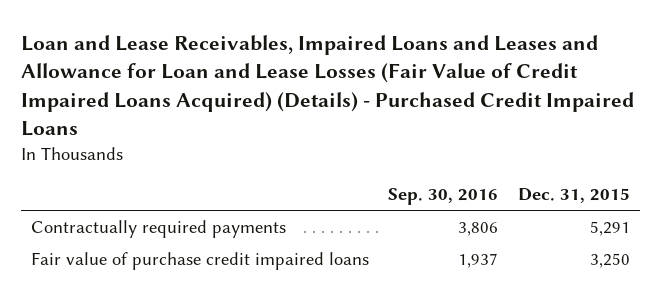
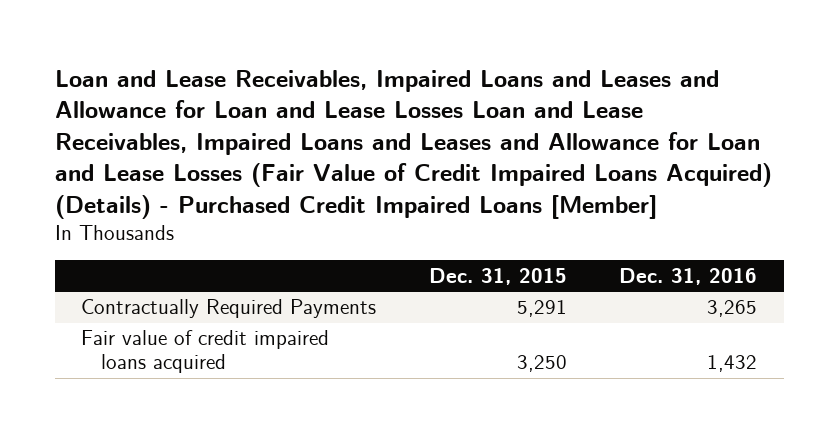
[21,34,635,136] Loan and Lease Receivables, Impaired Loans and Leases and Allowance for Loan and Lease Losses (Fair Value of Credit Impaired Loans Acquired) (Details) - Purchased Credit Impaired Loans -> [55,69,773,219] Loan and Lease Receivables, Impaired Loans and Leases and Allowance for Loan and Lease Losses Loan and Lease Receivables, Impaired Loans and Leases and Allowance for Loan and Lease Losses (Fair Value of Credit Impaired Loans Acquired) (Details) - Purchased Credit Impaired Loans [Member]
[388,188,499,206] Sep. 30, 2016 -> none
none -> [619,267,758,285] Dec. 31, 2016
[31,220,287,239] Contractually required payments -> [81,299,377,319] Contractually Required Payments
[31,252,370,271] Fair value of purchase credit impaired loans -> [81,330,330,374] Fair value of credit impaired loans acquired

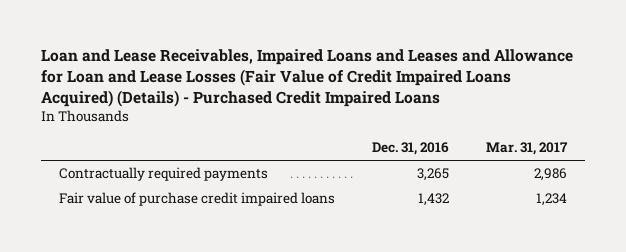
[55,69,773,219] Loan and Lease Receivables, Impaired Loans and Leases and Allowance for Loan and Lease Losses Loan and Lease Receivables, Impaired Loans and Leases and Allowance for Loan and Lease Losses (Fair Value of Credit Impaired Loans Acquired) (Details) - Purchased Credit Impaired Loans [Member] -> [40,49,573,108] Loan and Lease Receivables, Impaired Loans and Leases and Allowance for Loan and Lease Losses (Fair Value of Credit Impaired Loans Acquired) (Details) - Purchased Credit Impaired Loans
[428,267,567,285] Dec. 31, 2015 -> none
none -> [485,142,568,156] Mar. 31, 2017
[81,299,377,319] Contractually Required Payments -> [58,167,268,182] Contractually required payments
[81,330,330,374] Fair value of credit impaired loans acquired -> [58,192,335,207] Fair value of purchase credit impaired loans

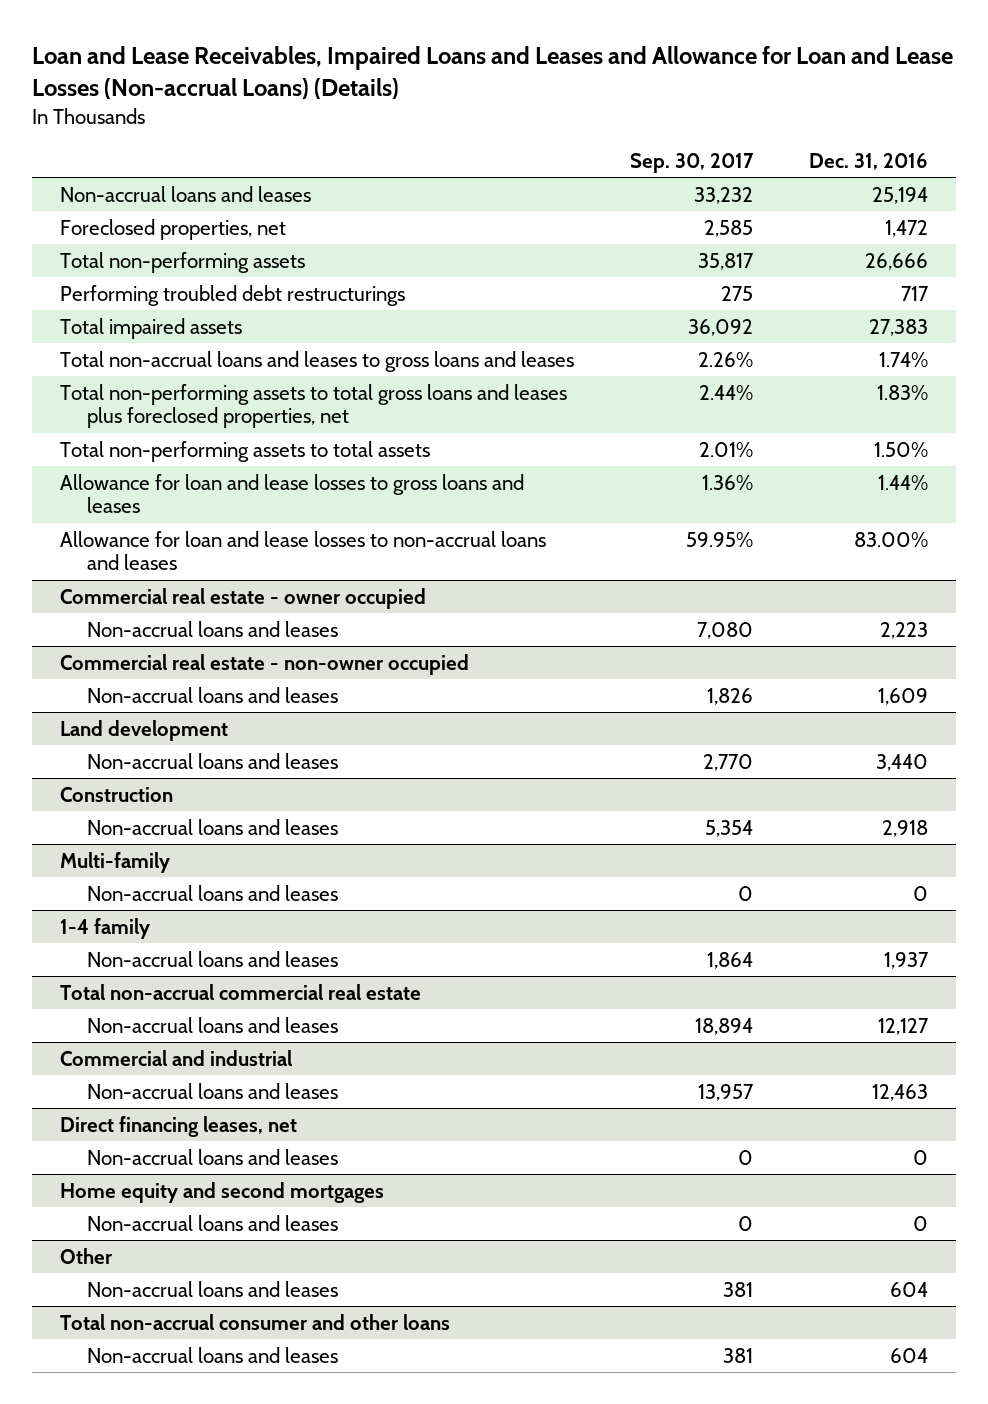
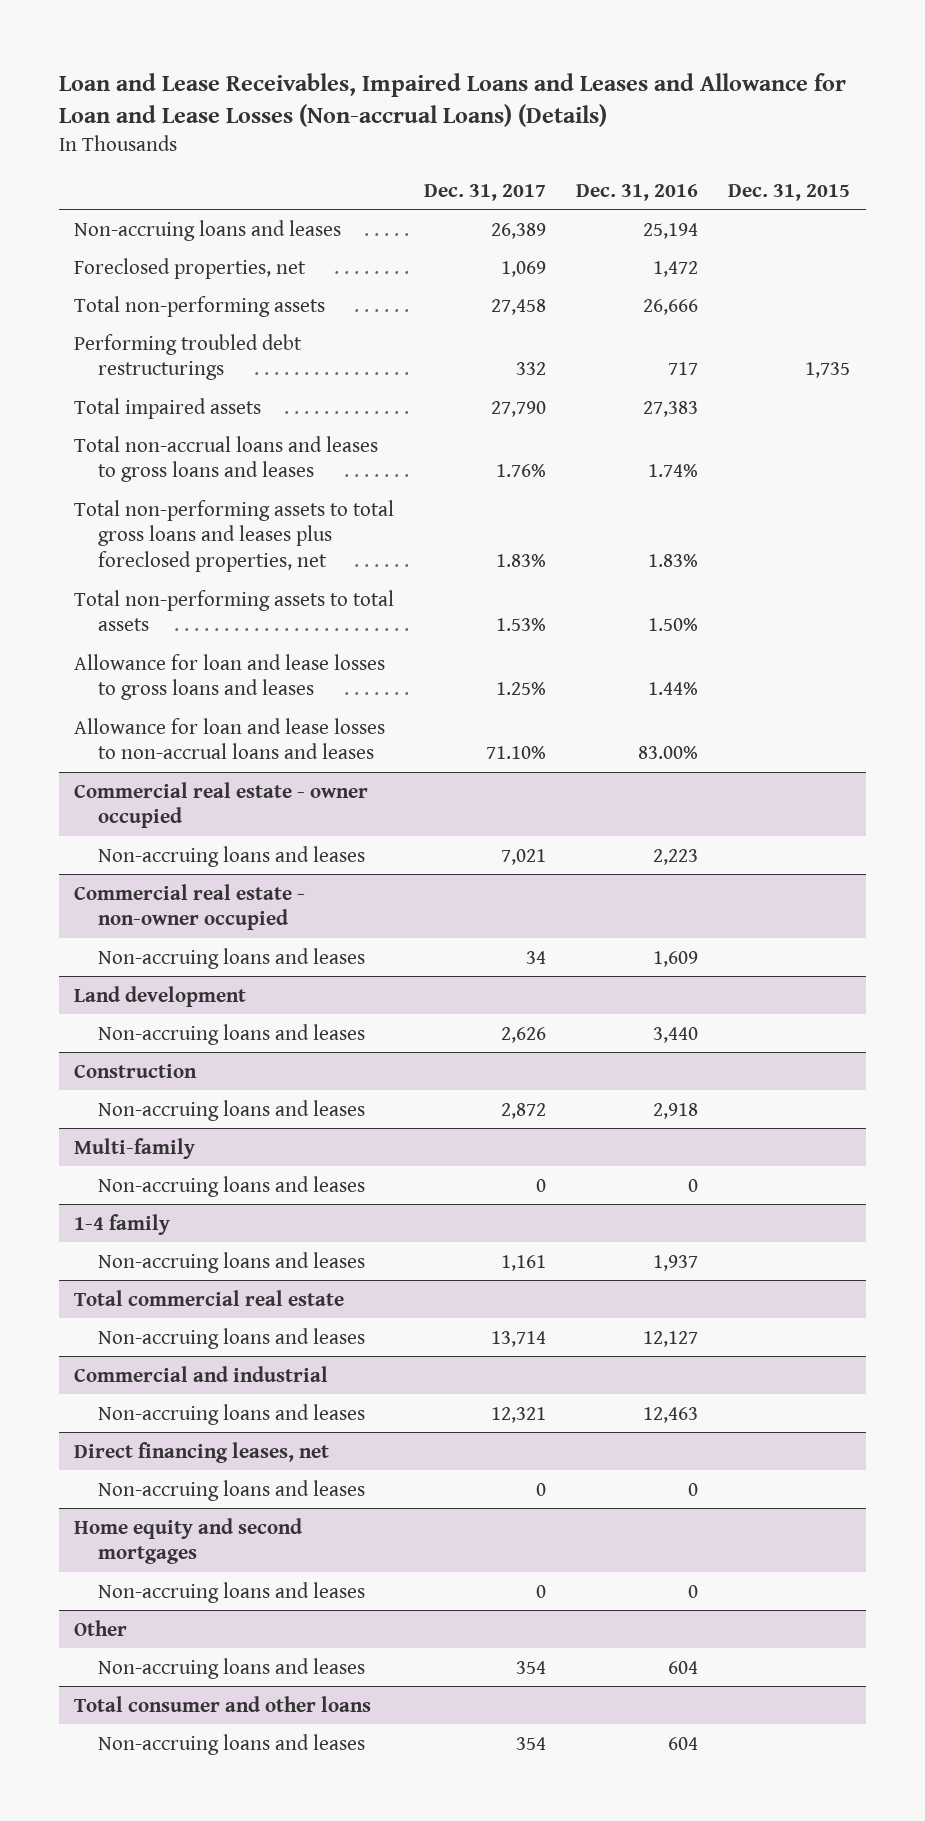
[630,153,755,174] Sep. 30, 2017 -> none
none -> [424,183,547,201] Dec. 31, 2017
none -> [728,183,851,201] Dec. 31, 2015
[59,185,311,202] Non-accrual loans and leases -> [74,219,342,241] Non-accruing loans and leases
[86,620,338,637] Non-accrual loans and leases -> [98,845,366,867] Non-accruing loans and leases
[86,686,338,703] Non-accrual loans and leases -> [98,947,366,969] Non-accruing loans and leases
[86,752,338,769] Non-accrual loans and leases -> [98,1023,366,1045] Non-accruing loans and leases
[86,818,338,835] Non-accrual loans and leases -> [98,1099,366,1121] Non-accruing loans and leases
[86,884,338,901] Non-accrual loans and leases -> [98,1175,366,1197] Non-accruing loans and leases
[86,950,338,967] Non-accrual loans and leases -> [98,1251,366,1273] Non-accruing loans and leases
[59,983,421,1000] Total non-accrual commercial real estate -> [74,1289,345,1306] Total commercial real estate
[86,1016,338,1033] Non-accrual loans and leases -> [98,1327,366,1349] Non-accruing loans and leases
[86,1082,338,1099] Non-accrual loans and leases -> [98,1403,366,1425] Non-accruing loans and leases
[86,1148,338,1165] Non-accrual loans and leases -> [98,1479,366,1501] Non-accruing loans and leases
[86,1214,338,1231] Non-accrual loans and leases -> [98,1581,366,1603] Non-accruing loans and leases
[86,1280,338,1297] Non-accrual loans and leases -> [98,1657,366,1679] Non-accruing loans and leases
[59,1313,450,1330] Total non-accrual consumer and other loans -> [74,1695,372,1712] Total consumer and other loans
[86,1346,338,1363] Non-accrual loans and leases -> [98,1733,366,1755] Non-accruing loans and leases

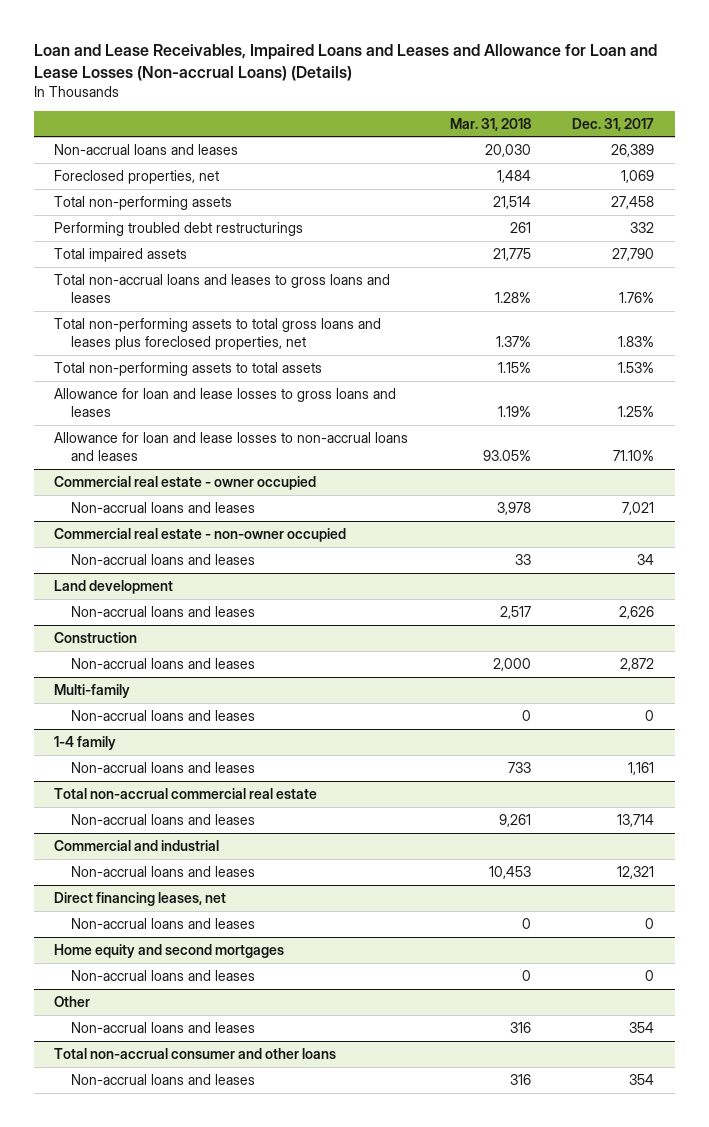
[576,183,699,201] Dec. 31, 2016 -> none
[728,183,851,201] Dec. 31, 2015 -> none
none -> [449,117,531,131] Mar. 31, 2018
[74,219,342,241] Non-accruing loans and leases -> [54,143,239,155] Non-accrual loans and leases
[98,845,366,867] Non-accruing loans and leases -> [70,501,255,513] Non-accrual loans and leases
[98,947,366,969] Non-accruing loans and leases -> [70,553,255,565] Non-accrual loans and leases
[98,1023,366,1045] Non-accruing loans and leases -> [70,605,255,617] Non-accrual loans and leases
[98,1099,366,1121] Non-accruing loans and leases -> [70,657,255,669] Non-accrual loans and leases
[98,1175,366,1197] Non-accruing loans and leases -> [70,709,255,721] Non-accrual loans and leases
[98,1251,366,1273] Non-accruing loans and leases -> [70,761,255,773] Non-accrual loans and leases
[74,1289,345,1306] Total commercial real estate -> [54,787,318,799] Total non-accrual commercial real estate
[98,1327,366,1349] Non-accruing loans and leases -> [70,813,255,825] Non-accrual loans and leases
[98,1403,366,1425] Non-accruing loans and leases -> [70,865,255,877] Non-accrual loans and leases
[98,1479,366,1501] Non-accruing loans and leases -> [70,917,255,929] Non-accrual loans and leases
[98,1581,366,1603] Non-accruing loans and leases -> [70,969,255,981] Non-accrual loans and leases
[98,1657,366,1679] Non-accruing loans and leases -> [70,1021,255,1033] Non-accrual loans and leases
[74,1695,372,1712] Total consumer and other loans -> [54,1047,337,1059] Total non-accrual consumer and other loans
[98,1733,366,1755] Non-accruing loans and leases -> [70,1073,255,1085] Non-accrual loans and leases

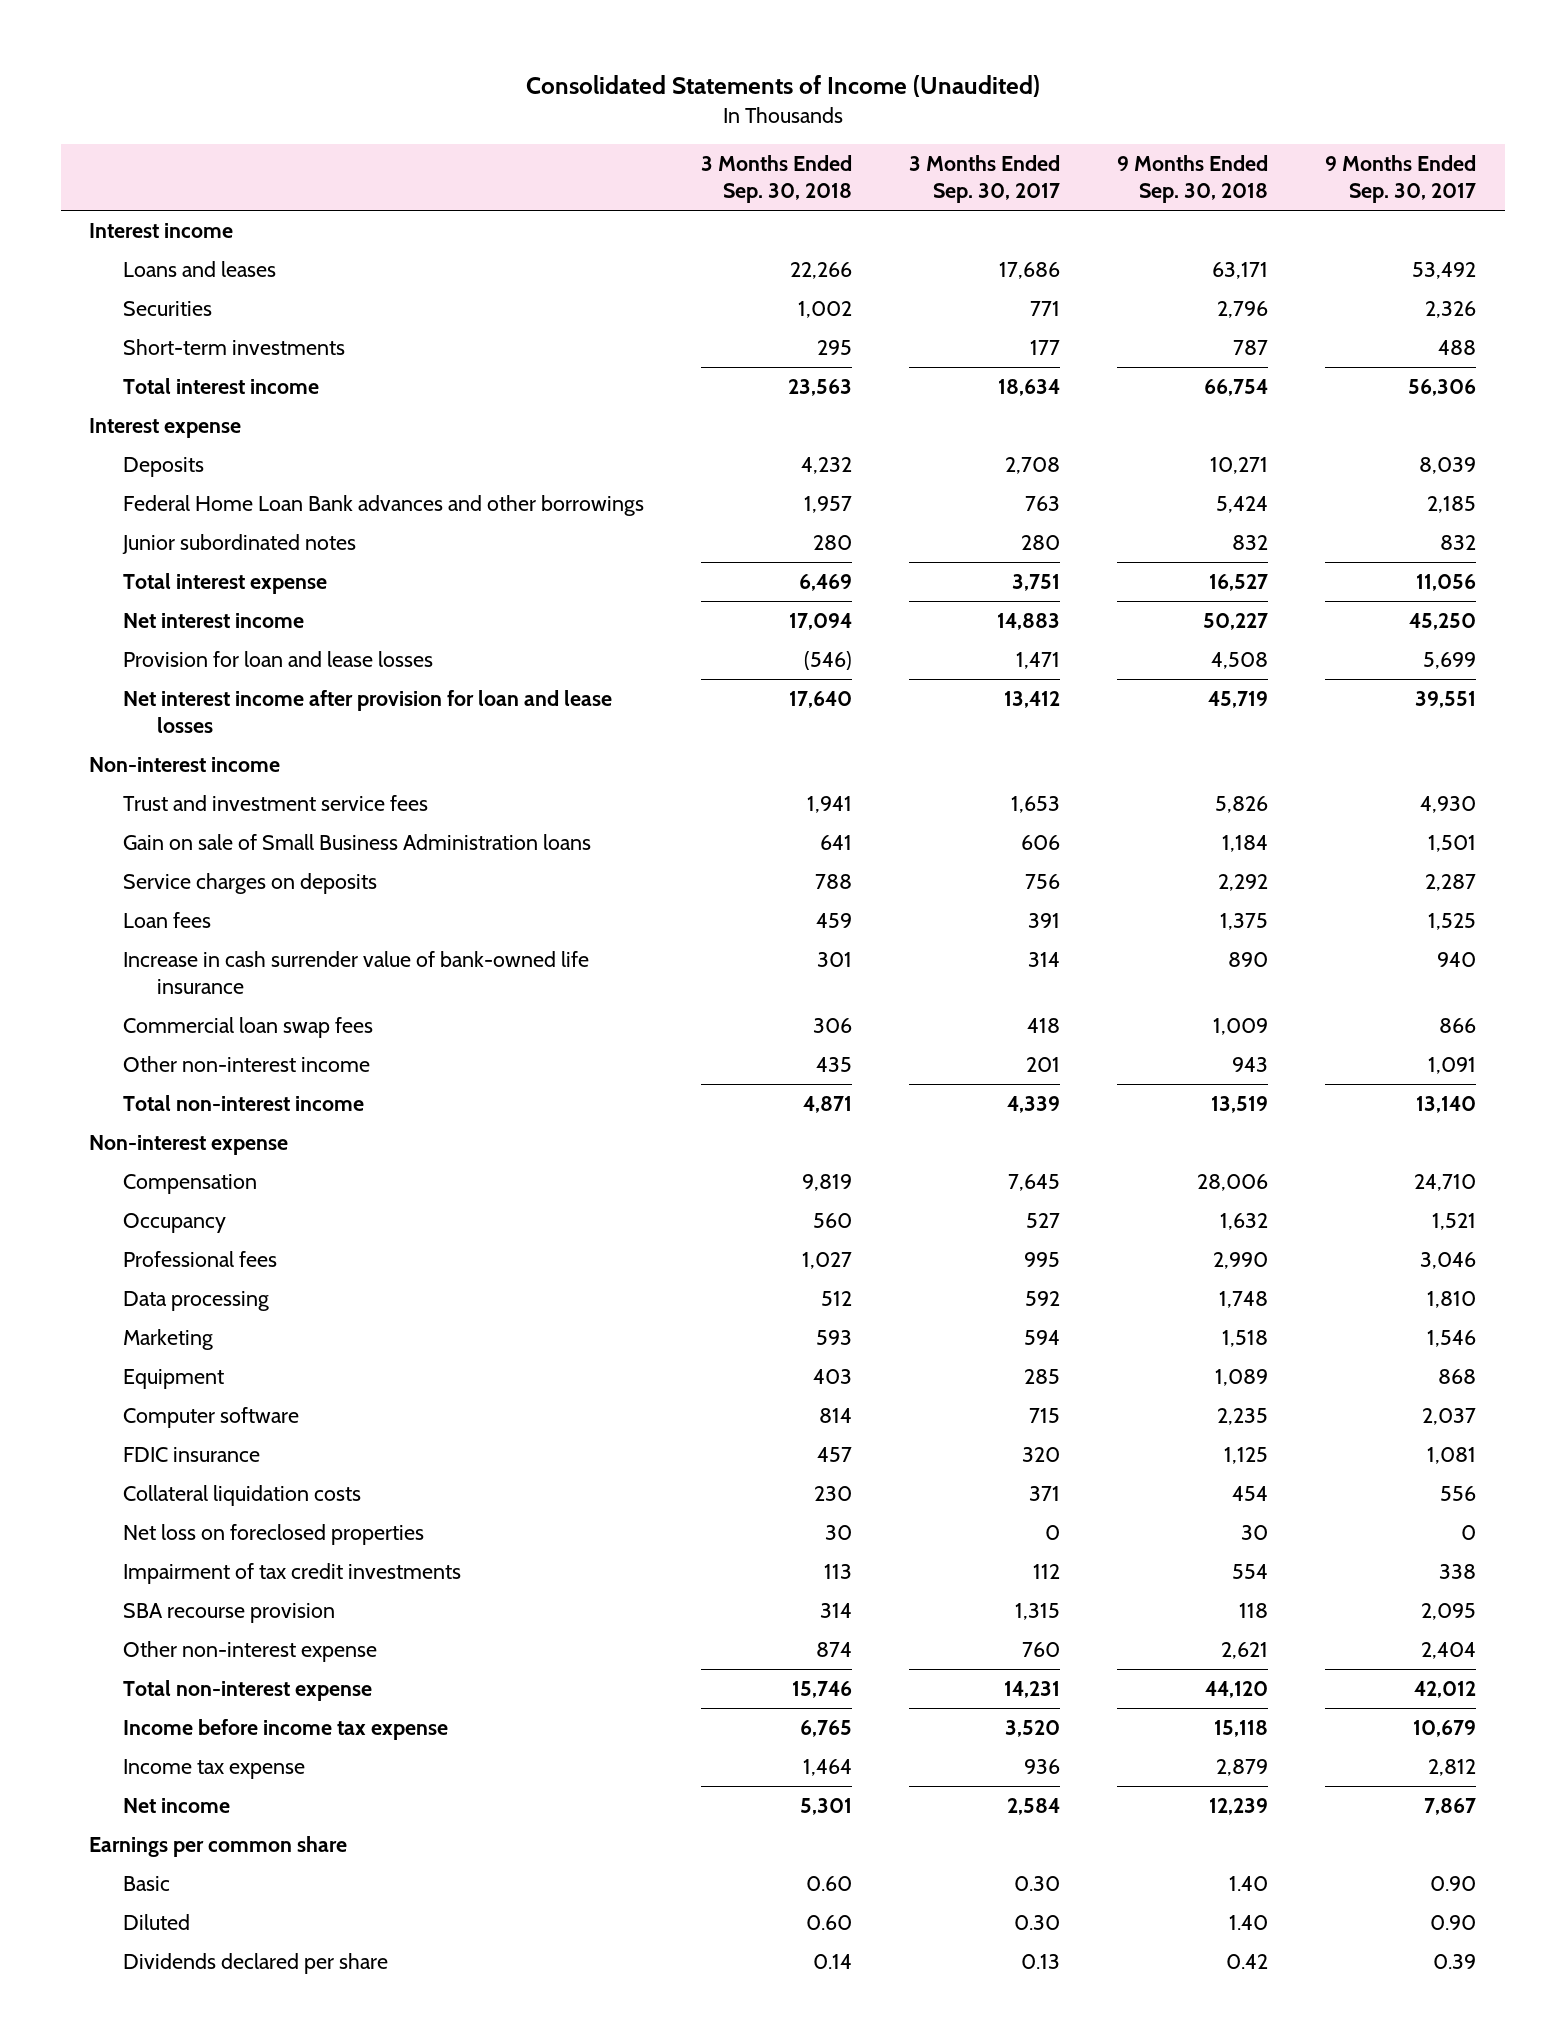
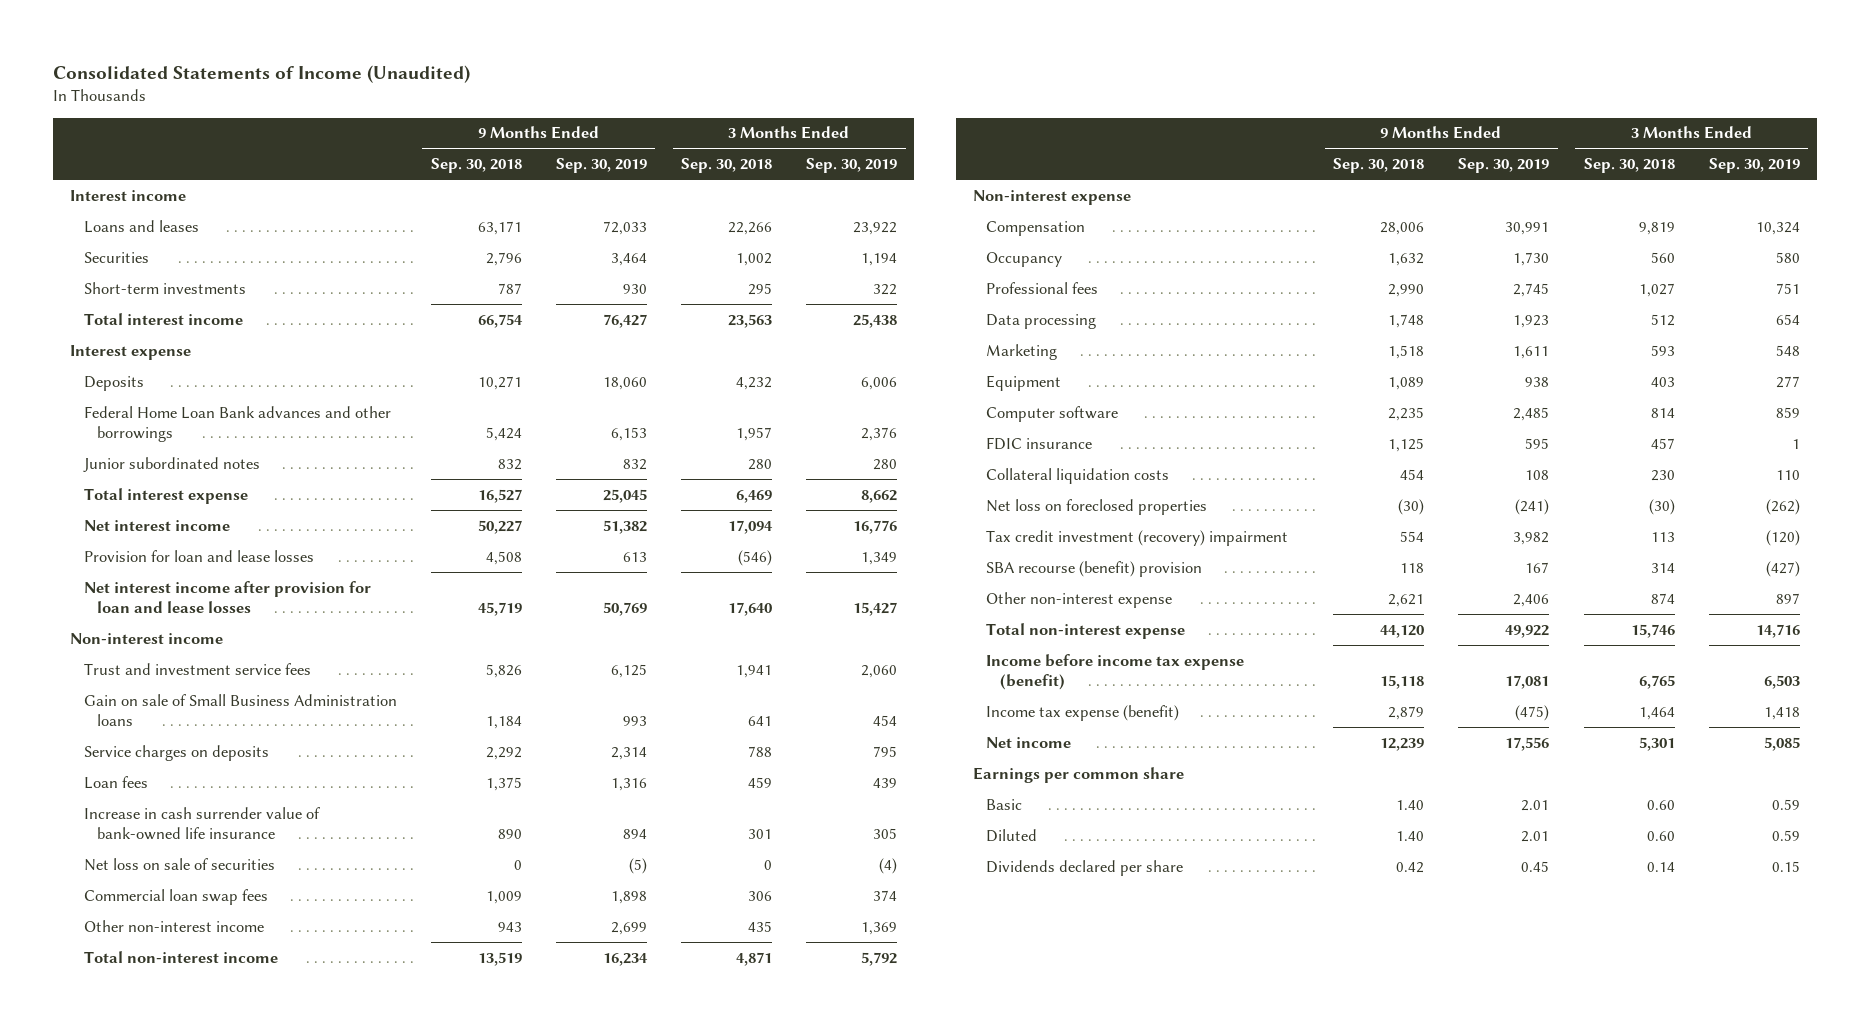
[909,154,1061,204] 3 Months Ended Sep. 30, 2017 -> none
[1325,154,1477,204] 9 Months Ended Sep. 30, 2017 -> none
none -> [555,158,647,174] Sep. 30, 2019
none -> [806,158,898,174] Sep. 30, 2019
none -> [83,857,275,871] Net loss on sale of securities
[825,1524,853,1540] 30 -> [1648,498,1675,515] (30)
[1241,1524,1269,1540] 30 -> [1398,498,1425,515] (30)
[123,1562,462,1584] Impairment of tax credit investments -> [986,529,1289,546] Tax credit investment (recovery) impairment
[123,1602,336,1623] SBA recourse provision -> [986,560,1203,577] SBA recourse (benefit) provision
[123,1718,449,1740] Income before income tax expense -> [986,653,1245,690] Income before income tax expense (benefit)
[123,1758,306,1779] Income tax expense -> [986,704,1180,721] Income tax expense (benefit)

